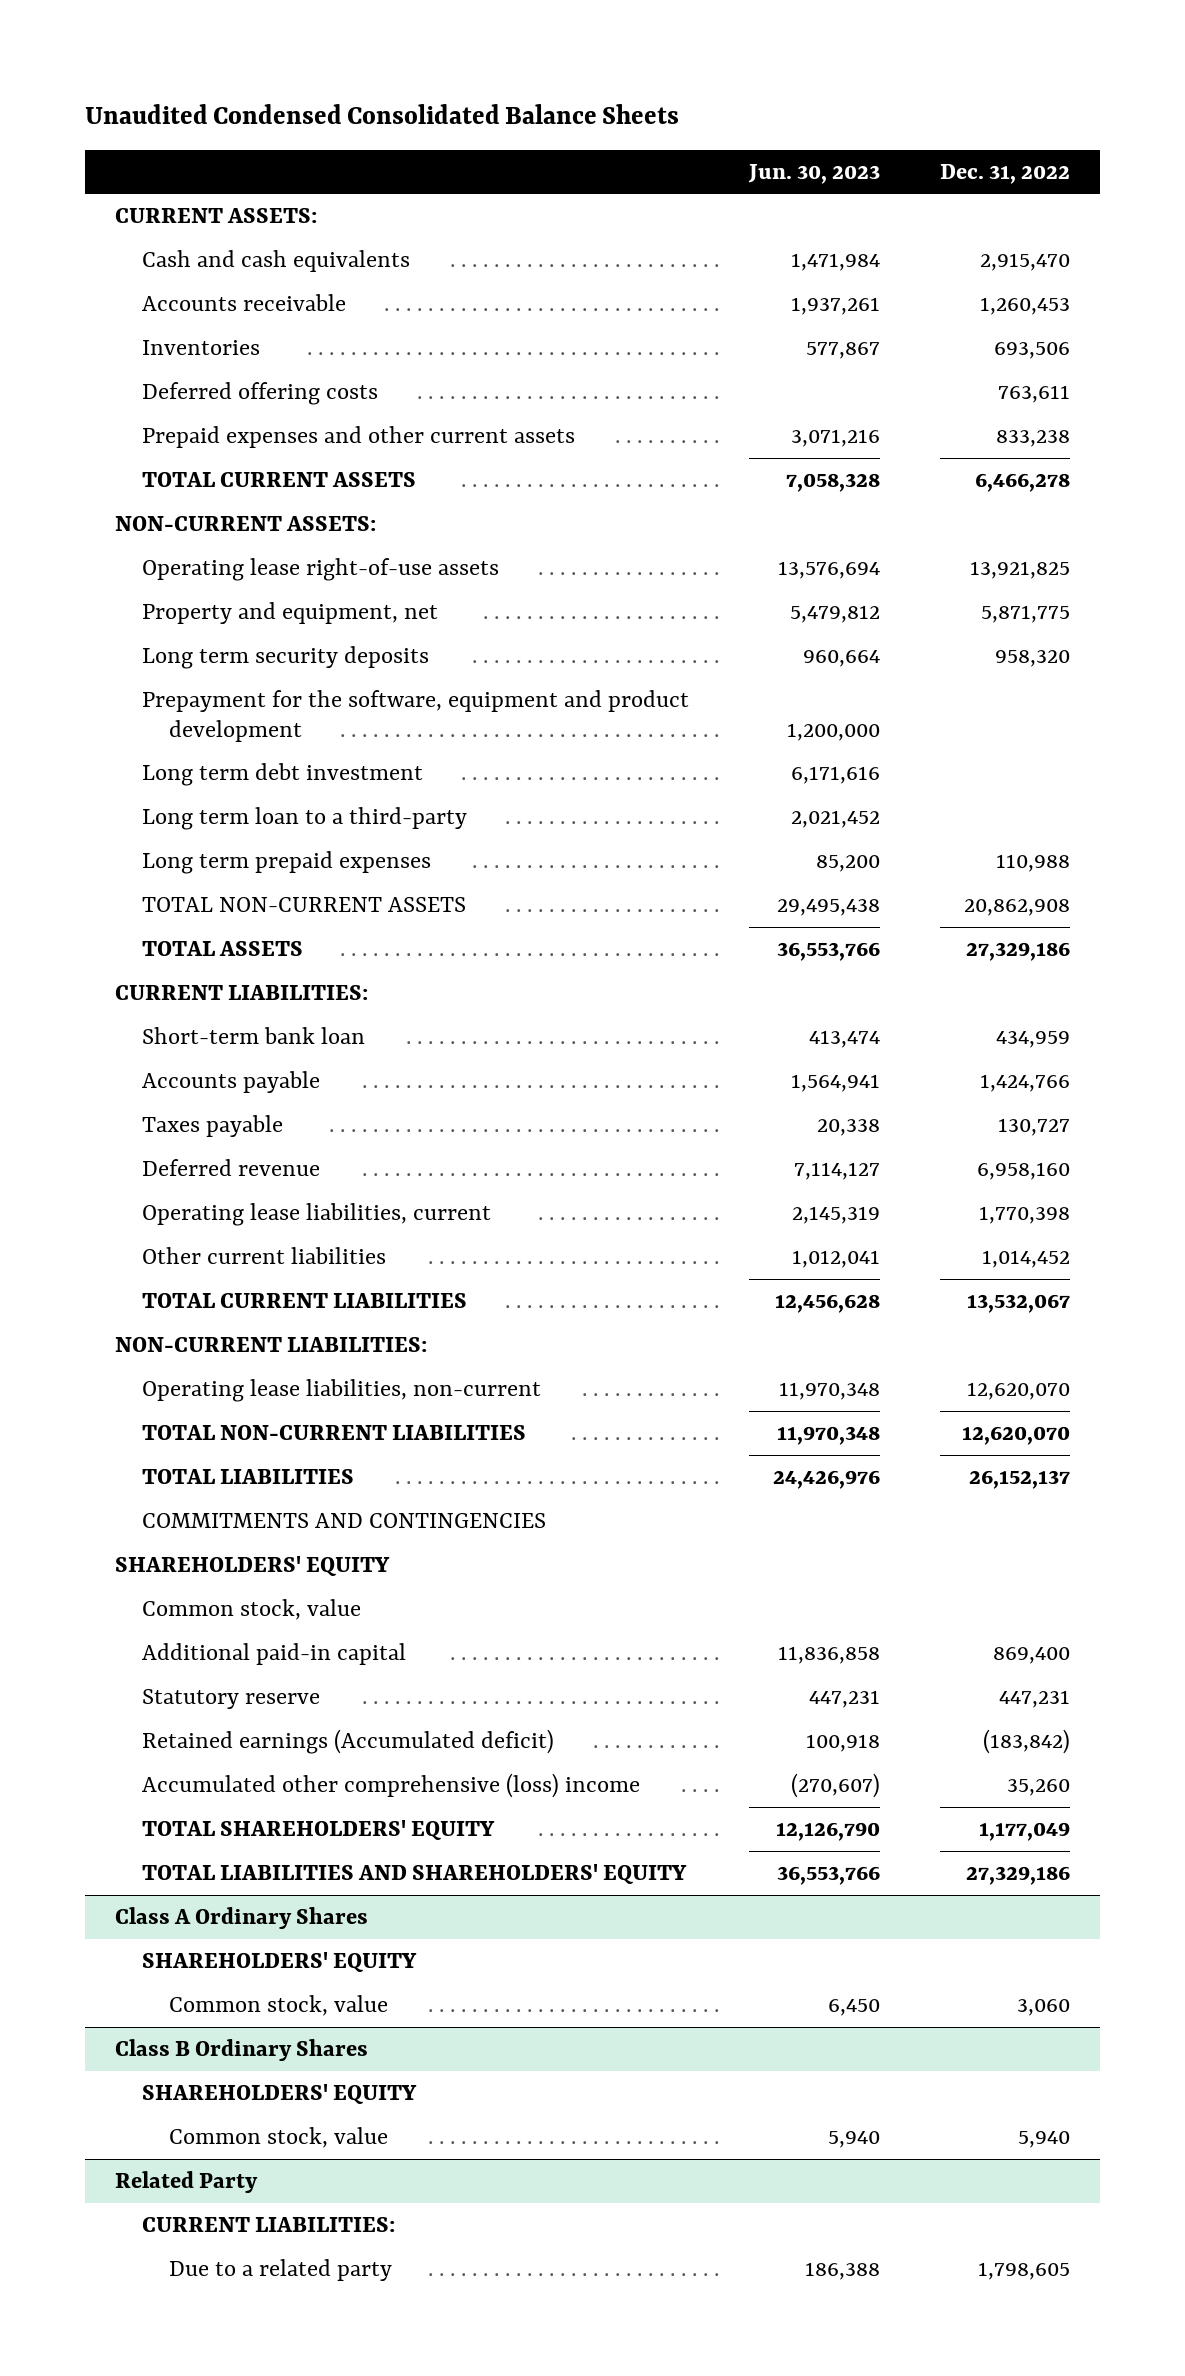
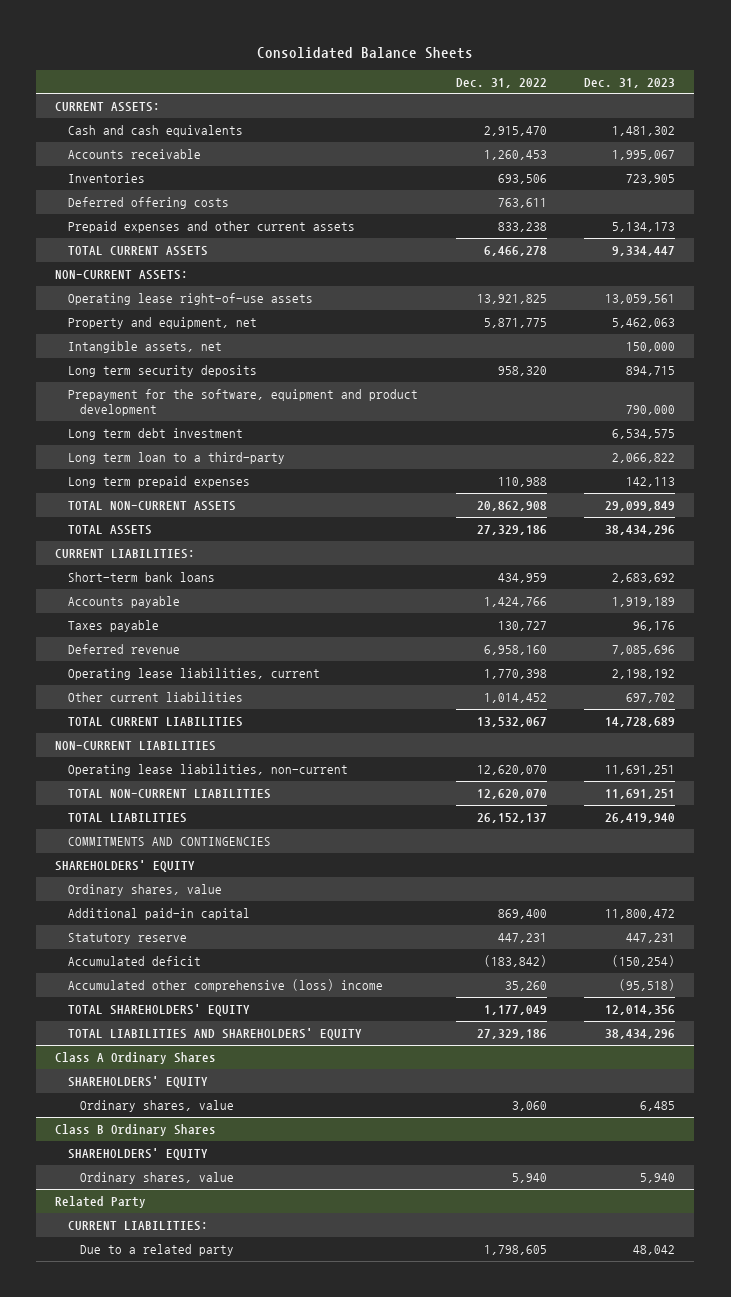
[84,104,679,125] Unaudited Condensed Consolidated Balance Sheets -> [257,46,474,59] Consolidated Balance Sheets
[747,163,880,184] Jun. 30, 2023 -> none
none -> [584,77,676,88] Dec. 31, 2023
none -> [67,340,222,353] Intangible assets, net
[141,1027,365,1045] Short-term bank loan -> [67,571,215,582] Short-term bank loans
[114,1337,427,1353] NON-CURRENT LIABILITIES: -> [55,740,217,751] NON-CURRENT LIABILITIES
[141,1599,361,1621] Common stock, value -> [67,883,222,896] Ordinary shares, value
[141,1729,554,1755] Retained earnings (Accumulated deficit) -> [67,955,201,966] Accumulated deficit
[168,1995,388,2017] Common stock, value -> [79,1099,234,1112] Ordinary shares, value
[168,2127,388,2149] Common stock, value -> [79,1171,234,1184] Ordinary shares, value

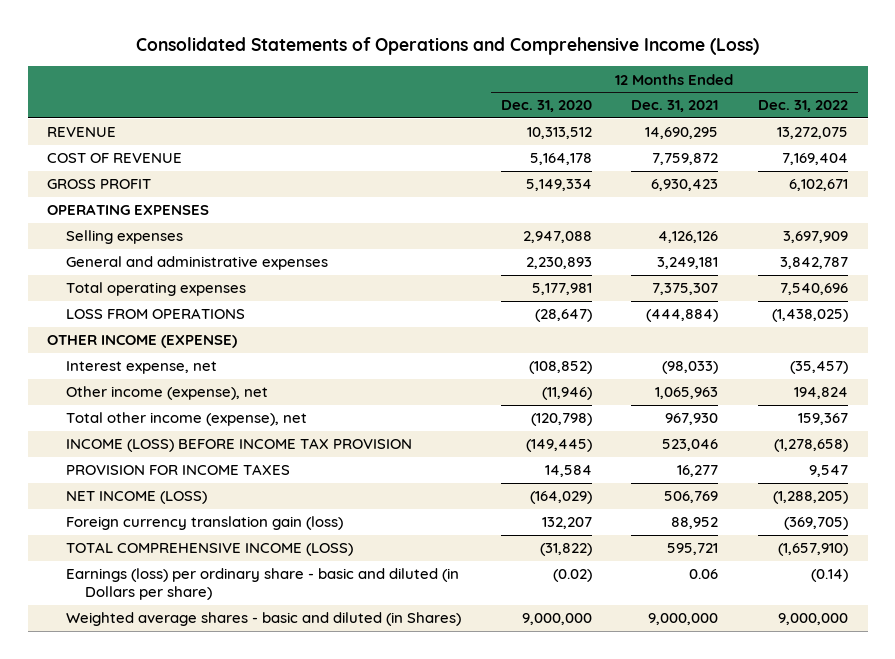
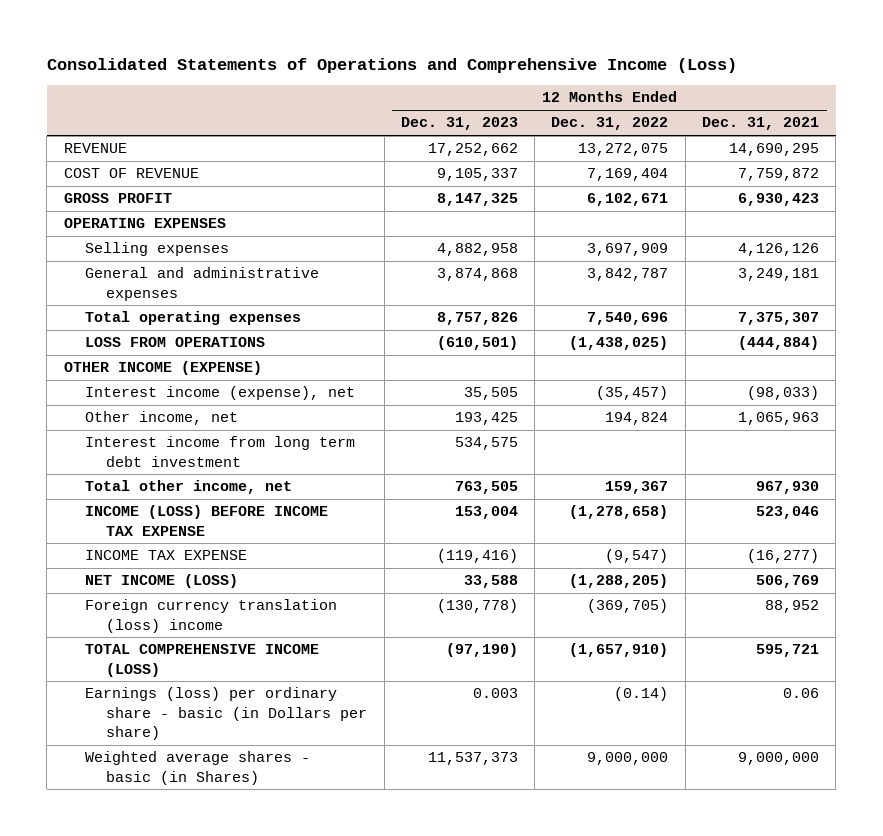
[500,100,592,113] Dec. 31, 2020 -> none
none -> [400,117,518,131] Dec. 31, 2023
[66,361,218,375] Interest expense, net -> [85,386,356,401] Interest income (expense), net
[66,386,269,401] Other income (expense), net -> [85,411,239,426] Other income, net
none -> [85,436,356,467] Interest income from long term debt investment
[66,412,308,427] Total other income (expense), net -> [85,480,293,495] Total other income, net
[66,438,413,453] INCOME (LOSS) BEFORE INCOME TAX PROVISION -> [85,505,329,536] INCOME (LOSS) BEFORE INCOME TAX EXPENSE
[66,464,291,476] PROVISION FOR INCOME TAXES -> [85,550,248,561] INCOME TAX EXPENSE
[677,465,719,478] 16,277 -> [746,549,819,564] (16,277)
[808,465,848,478] 9,547 -> [605,549,669,564] (9,547)
[66,516,344,531] Foreign currency translation gain (loss) -> [85,599,338,633] Foreign currency translation (loss) income
[66,568,460,601] Earnings (loss) per ordinary share - basic and diluted (in Dollars per share) -> [85,687,368,741] Earnings (loss) per ordinary share - basic (in Dollars per share)
[66,612,462,627] Weighted average shares - basic and diluted (in Shares) -> [85,751,311,785] Weighted average shares - basic (in Shares)

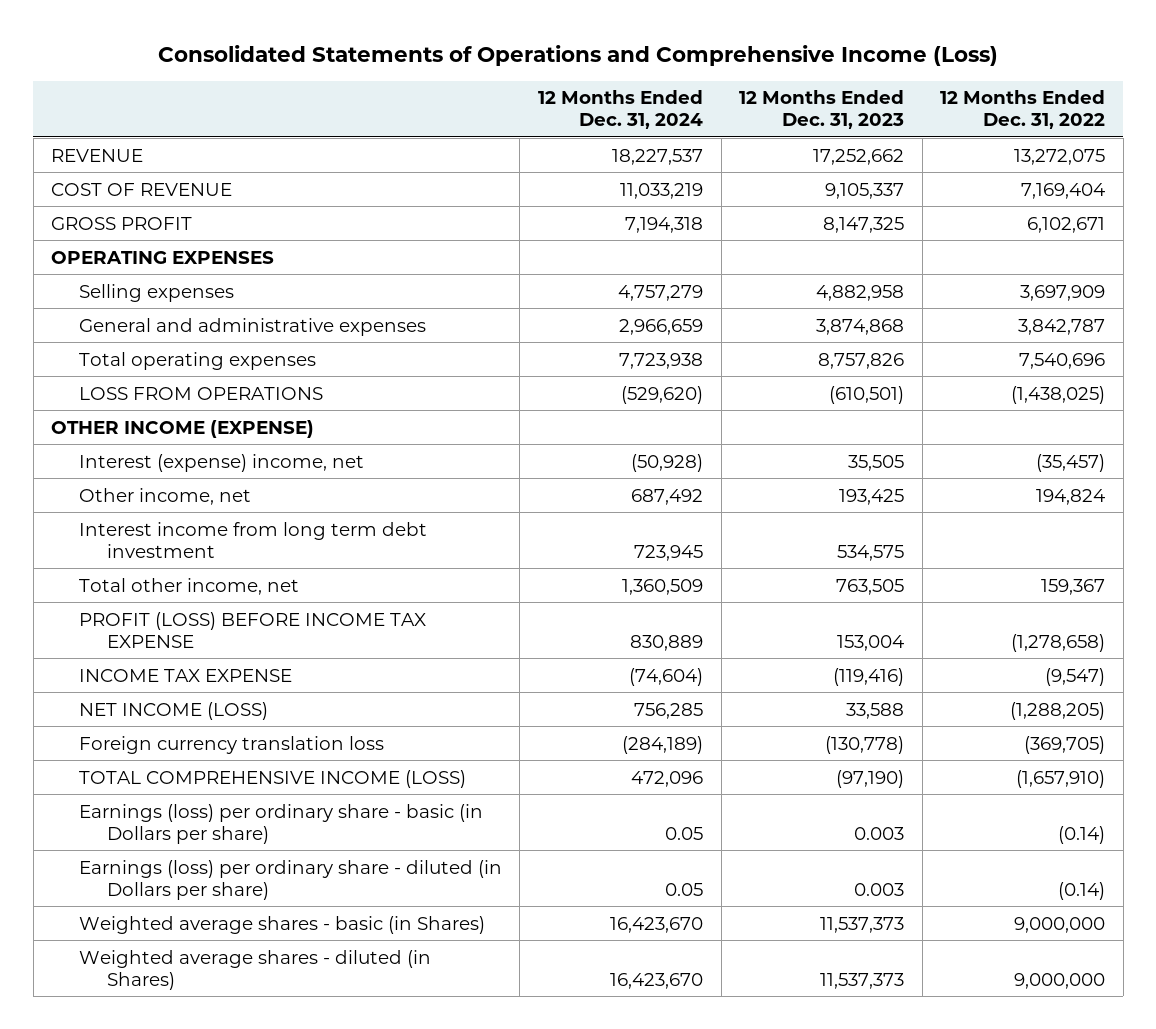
[701,117,819,131] Dec. 31, 2021 -> none
none -> [538,90,704,130] 12 Months Ended Dec. 31, 2024
[85,386,356,401] Interest income (expense), net -> [78,453,364,472] Interest (expense) income, net
[85,505,329,536] INCOME (LOSS) BEFORE INCOME TAX EXPENSE -> [78,611,426,648] PROFIT (LOSS) BEFORE INCOME TAX EXPENSE
[85,599,338,633] Foreign currency translation (loss) income -> [78,735,384,754] Foreign currency translation loss
none -> [78,859,502,900] Earnings (loss) per ordinary share - diluted (in Dollars per share)
none -> [78,949,431,990] Weighted average shares - diluted (in Shares)

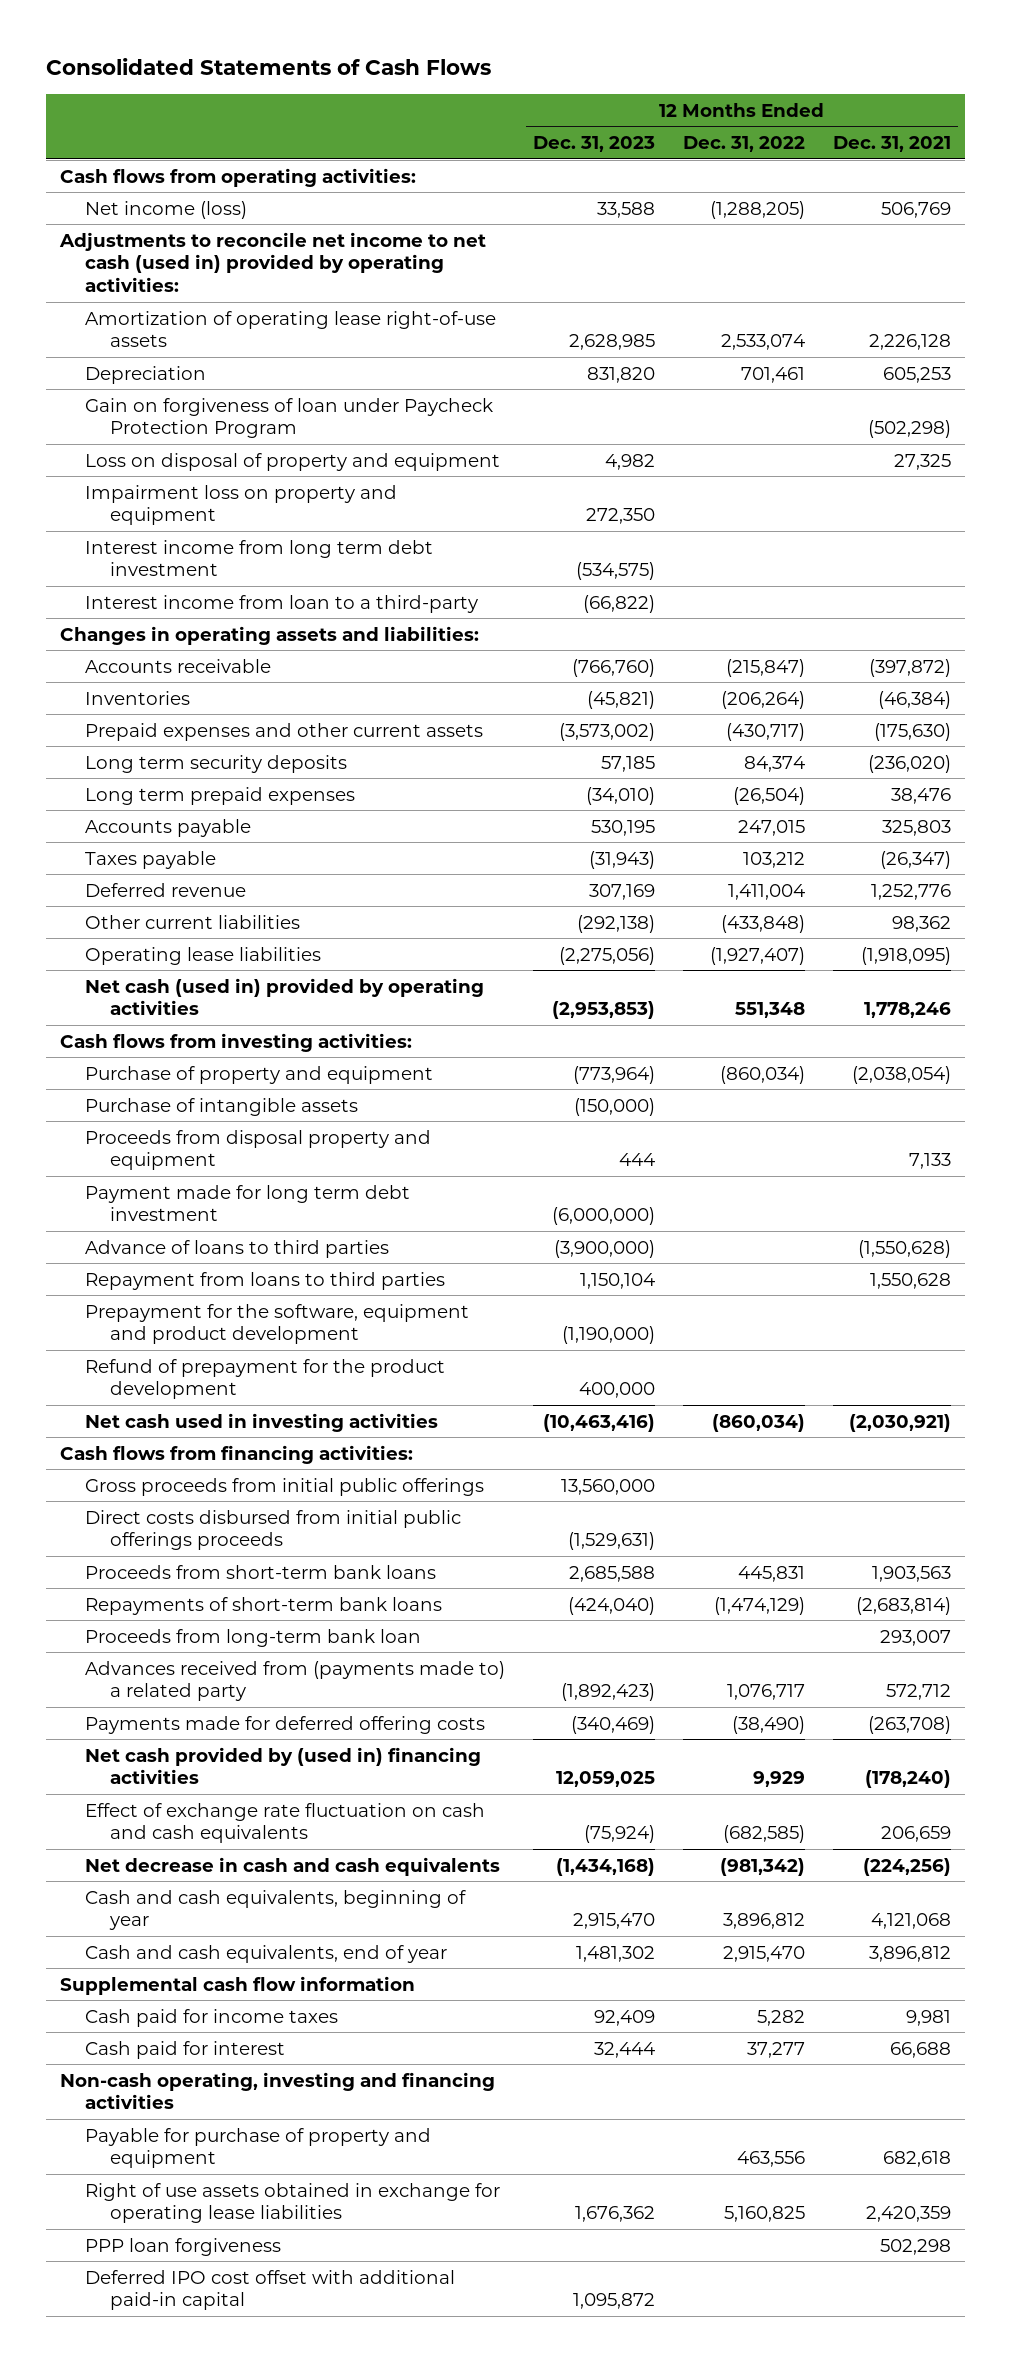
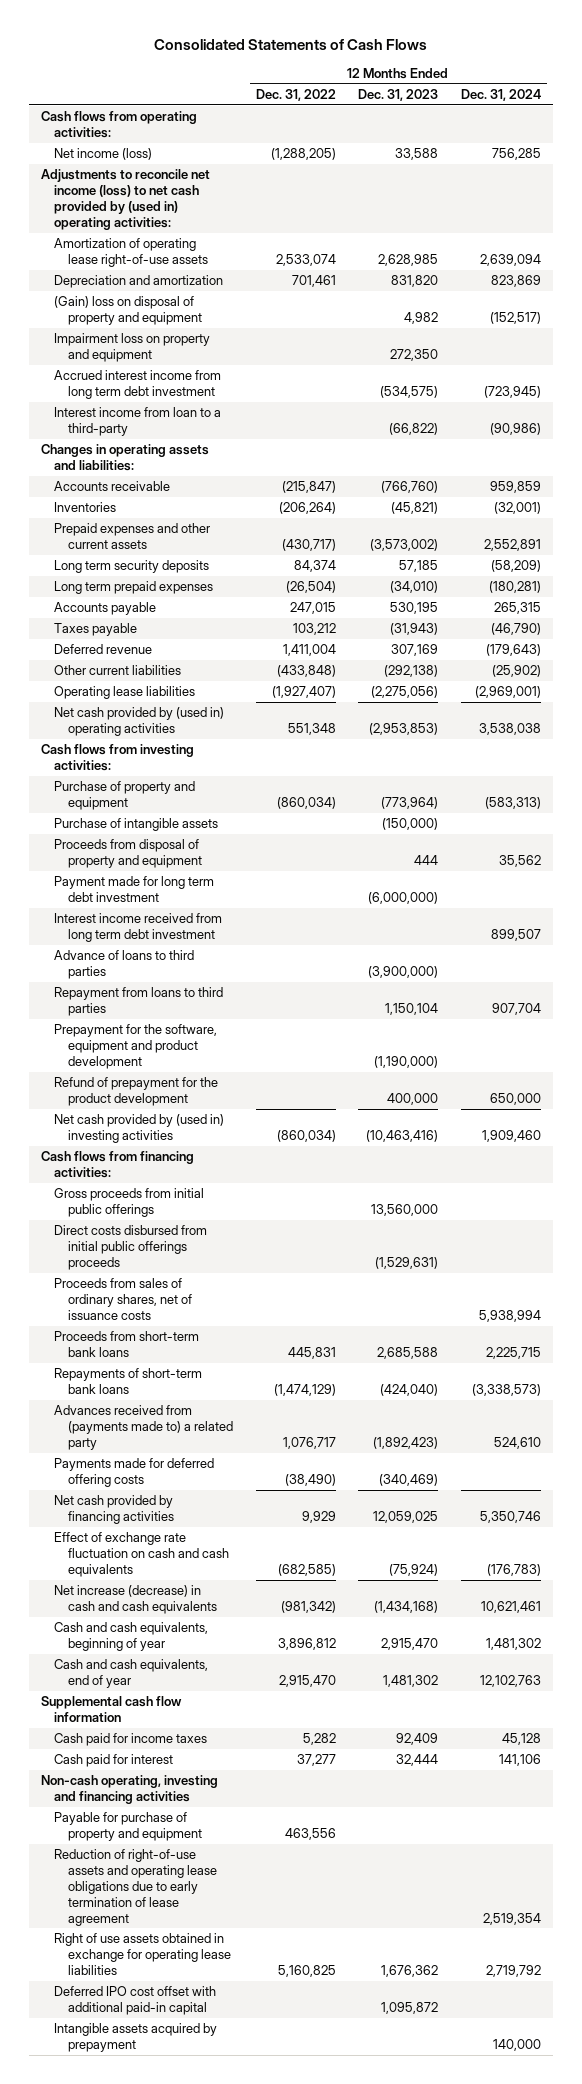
[833,136,952,153] Dec. 31, 2021 -> none
none -> [461,89,542,102] Dec. 31, 2024
[59,231,487,293] Adjustments to reconcile net income to net cash (used in) provided by operating activities: -> [40,169,210,230] Adjustments to reconcile net income (loss) to net cash provided by (used in) operating activities:
[85,397,494,439] Gain on forgiveness of loan under Paycheck Protection Program -> none
[85,365,207,384] Depreciation -> [54,275,224,289] Depreciation and amortization
[85,452,501,471] Loss on disposal of property and equipment -> [54,296,202,326] (Gain) loss on disposal of property and equipment
[85,539,434,577] Interest income from long term debt investment -> [54,370,222,400] Accrued interest income from long term debt investment
[85,977,485,1016] Net cash (used in) provided by operating activities -> [54,707,225,737] Net cash provided by (used in) operating activities
[85,1129,432,1171] Proceeds from disposal property and equipment -> [54,839,202,869] Proceeds from disposal of property and equipment
none -> [54,913,223,943] Interest income received from long term debt investment
[85,1412,439,1432] Net cash used in investing activities -> [54,1114,225,1144] Net cash provided by (used in) investing activities
none -> [54,1278,192,1320] Proceeds from sales of ordinary shares, net of issuance costs
[85,1628,422,1647] Proceeds from long-term bank loan -> none
[85,1746,482,1785] Net cash provided by (used in) financing activities -> [54,1495,174,1525] Net cash provided by financing activities
[85,1856,501,1876] Net decrease in cash and cash equivalents -> [54,1585,217,1615] Net increase (decrease) in cash and cash equivalents
none -> [54,1849,217,1926] Reduction of right-of-use assets and operating lease obligations due to early termination of lease agreement
[85,2237,282,2256] PPP loan forgiveness -> none
none -> [54,2023,218,2053] Intangible assets acquired by prepayment

